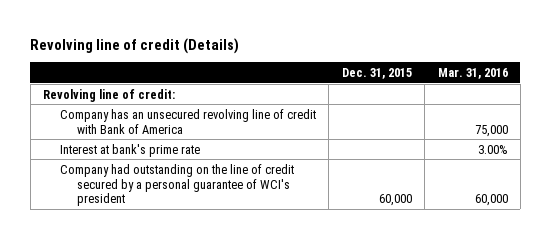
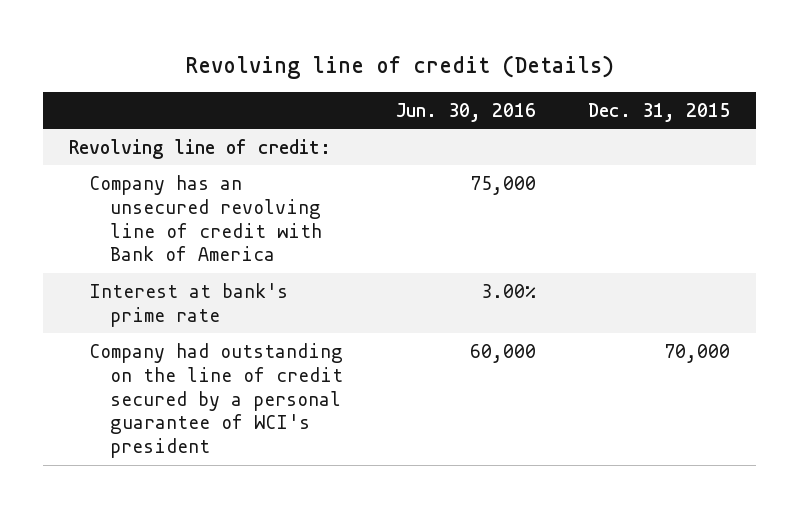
[437,67,508,79] Mar. 31, 2016 -> none
none -> [395,102,536,122] Jun. 30, 2016
[378,194,412,207] 60,000 -> [664,343,731,363] 70,000

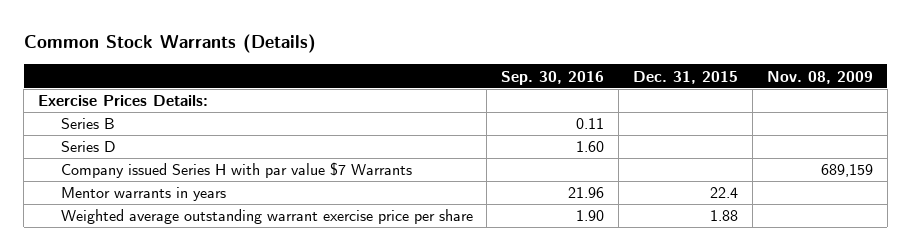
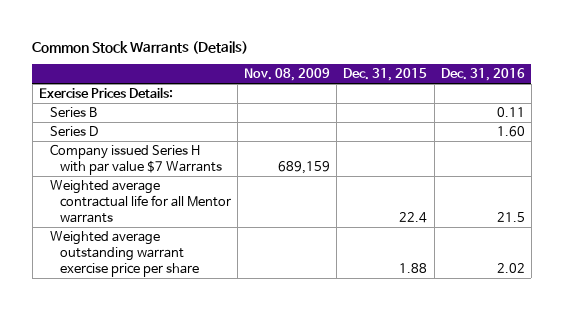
[501,70,605,85] Sep. 30, 2016 -> none
none -> [440,68,525,82] Dec. 31, 2016
[60,187,226,202] Mentor warrants in years -> [49,180,232,223] Weighted average contractual life for all Mentor warrants

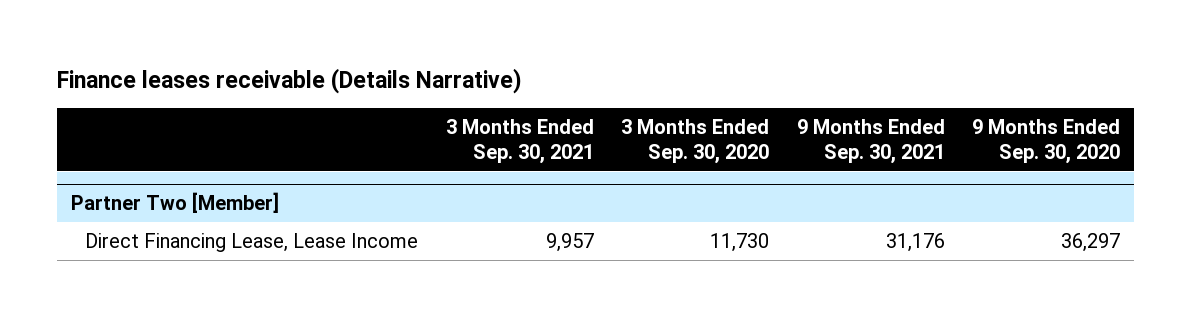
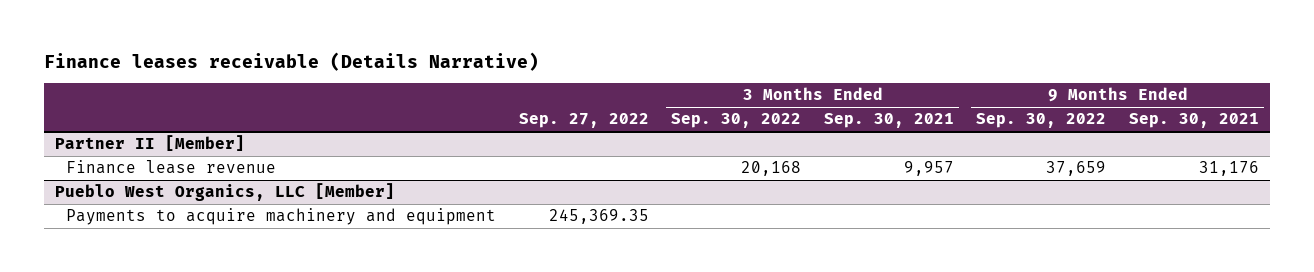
[621,119,770,164] 3 Months Ended Sep. 30, 2020 -> none
[972,119,1121,164] 9 Months Ended Sep. 30, 2020 -> none
none -> [518,113,649,129] Sep. 27, 2022
none -> [671,113,802,129] Sep. 30, 2022
none -> [976,113,1107,129] Sep. 30, 2022
[70,192,279,214] Partner Two [Member] -> [55,135,246,152] Partner II [Member]
[85,233,419,253] Direct Financing Lease, Lease Income -> [66,160,277,175] Finance lease revenue
none -> [55,183,396,202] Pueblo West Organics, LLC [Member]
none -> [66,208,497,226] Payments to acquire machinery and equipment

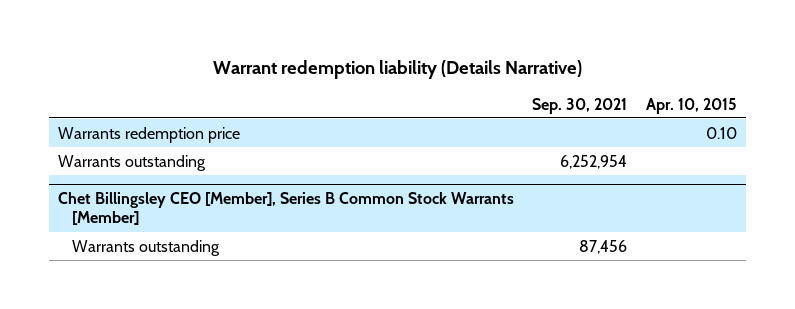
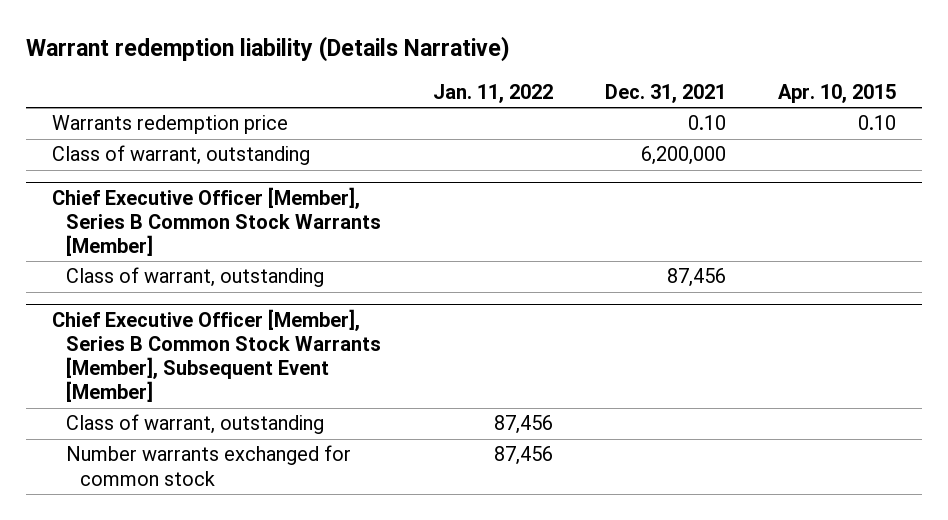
[532,97,628,114] Sep. 30, 2021 -> none
none -> [433,83,554,103] Jan. 11, 2022
none -> [605,83,727,103] Dec. 31, 2021
[57,192,514,226] Chet Billingsley CEO [Member], Series B Common Stock Warrants [Member] -> none
[71,239,220,256] Warrants outstanding -> none
[57,154,206,171] Warrants outstanding -> [51,145,310,166] Class of warrant, outstanding
none -> [51,186,381,257] Chief Executive Officer [Member], Series B Common Stock Warrants [Member]
none -> [65,267,324,288] Class of warrant, outstanding
none -> [51,308,381,403] Chief Executive Officer [Member], Series B Common Stock Warrants [Member], Subsequent Event [Member]
none -> [65,414,324,435] Class of warrant, outstanding
none -> [65,445,351,486] Number warrants exchanged for common stock

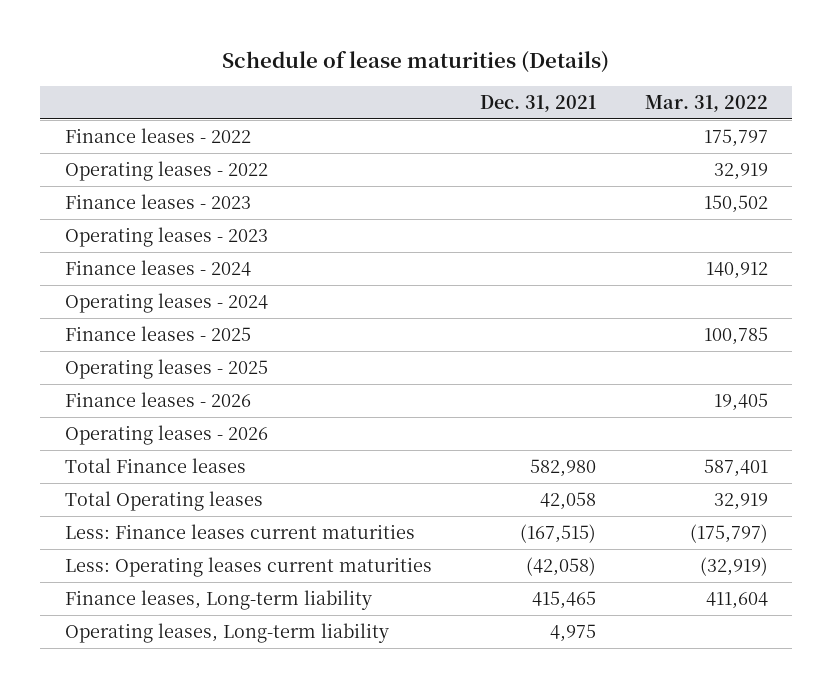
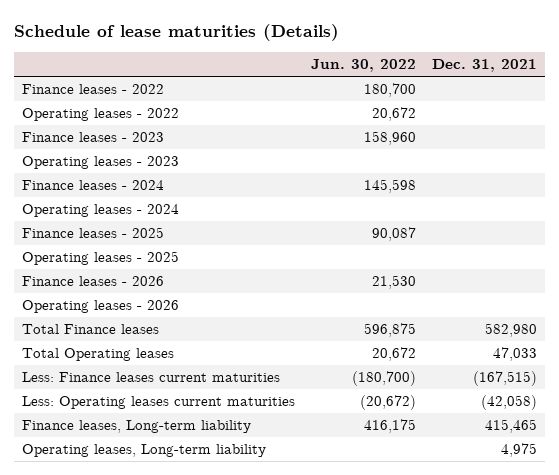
[645,94,769,112] Mar. 31, 2022 -> none
none -> [310,59,416,73] Jun. 30, 2022
[540,491,597,510] 42,058 -> [492,347,537,362] 47,033

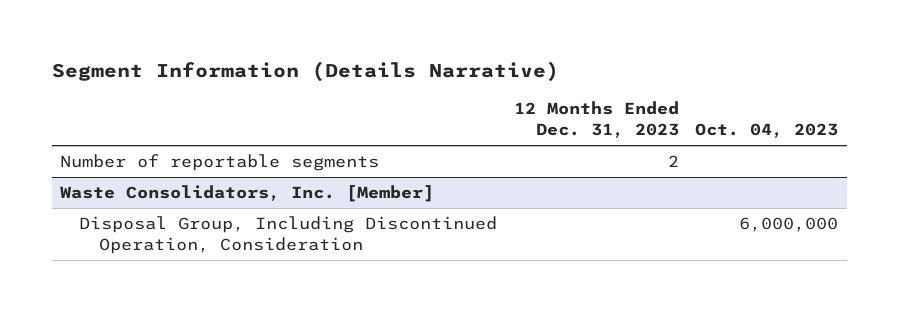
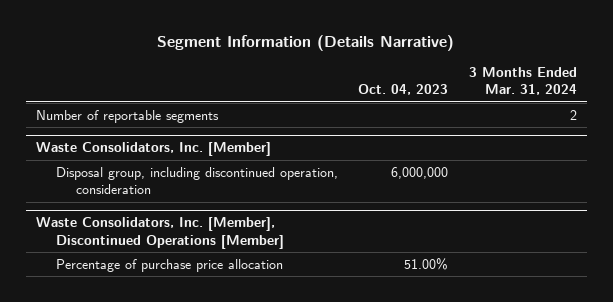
[513,101,679,139] 12 Months Ended Dec. 31, 2023 -> none
none -> [468,66,577,96] 3 Months Ended Mar. 31, 2024
[79,216,498,255] Disposal Group, Including Discontinued Operation, Consideration -> [55,166,338,195] Disposal group, including discontinued operation, consideration
none -> [35,217,284,249] Waste Consolidators, Inc. [Member], Discontinued Operations [Member]
none -> [55,258,283,272] Percentage of purchase price allocation

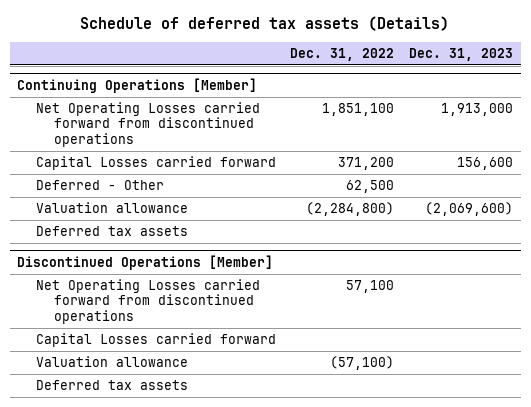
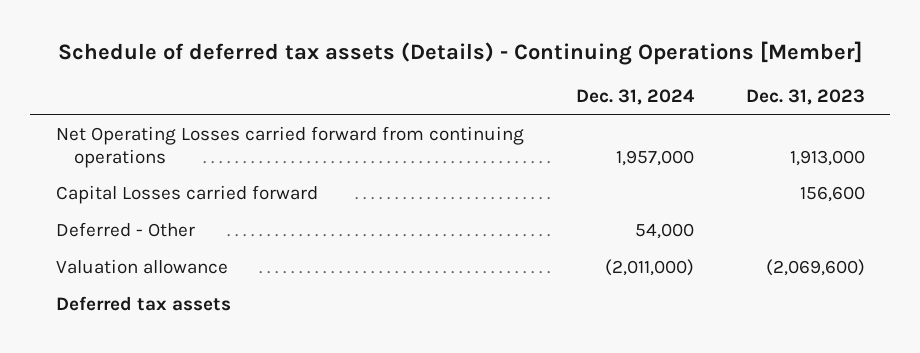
[80,16,450,32] Schedule of deferred tax assets (Details) -> [58,40,863,65] Schedule of deferred tax assets (Details) - Continuing Operations [Member]
[290,47,395,61] Dec. 31, 2022 -> none
none -> [575,89,695,106] Dec. 31, 2024
[17,77,258,93] Continuing Operations [Member] -> none
[35,102,260,147] Net Operating Losses carried forward from discontinued operations -> [55,126,524,168] Net Operating Losses carried forward from continuing operations
[17,254,274,270] Discontinued Operations [Member] -> none
[35,279,260,324] Net Operating Losses carried forward from discontinued operations -> none
[35,333,276,348] Capital Losses carried forward -> none
[35,356,188,368] Valuation allowance -> none
[35,380,188,391] Deferred tax assets -> none

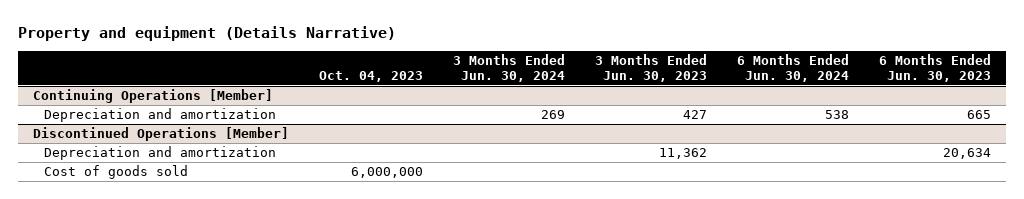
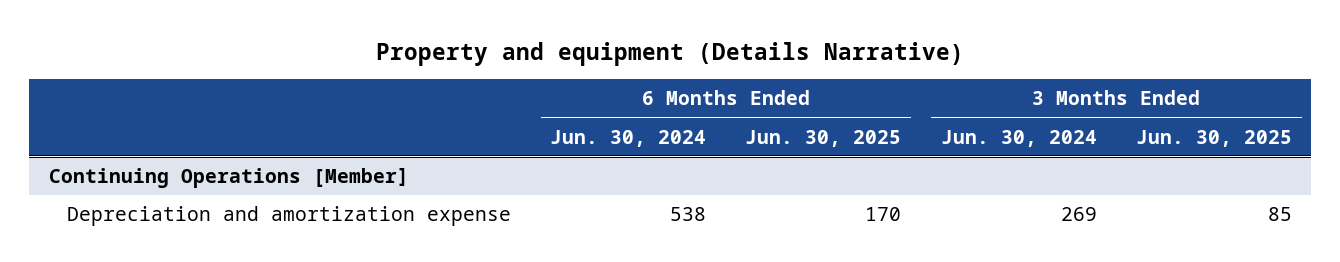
[318,70,423,82] Oct. 04, 2023 -> none
[594,53,707,82] 3 Months Ended Jun. 30, 2023 -> none
[879,53,992,82] 6 Months Ended Jun. 30, 2023 -> none
none -> [745,129,902,147] Jun. 30, 2025
none -> [1135,129,1292,147] Jun. 30, 2025
[32,127,289,142] Discontinued Operations [Member] -> none
[44,146,277,161] Depreciation and amortization -> none
[44,165,189,180] Cost of goods sold -> none
[44,108,277,123] Depreciation and amortization -> [67,206,512,227] Depreciation and amortization expense

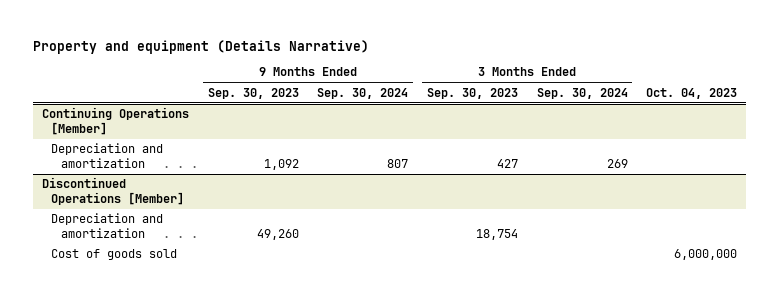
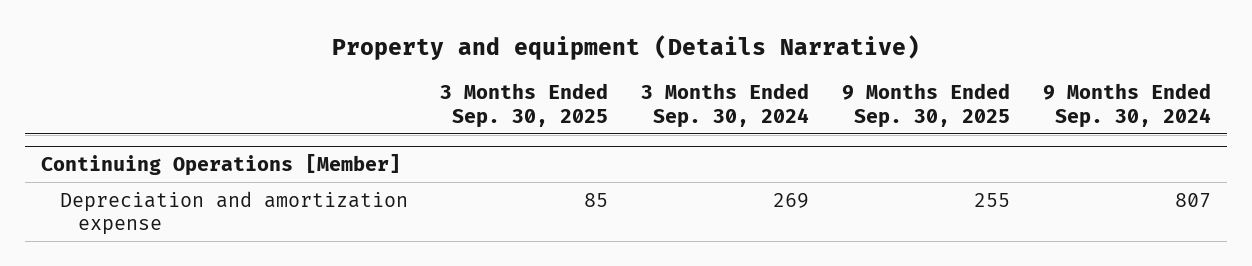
[207,87,299,99] Sep. 30, 2023 -> none
[426,87,518,99] Sep. 30, 2023 -> none
[646,87,738,99] Oct. 04, 2023 -> none
none -> [440,83,609,128] 3 Months Ended Sep. 30, 2025
none -> [841,83,1010,128] 9 Months Ended Sep. 30, 2025
[42,177,185,205] Discontinued Operations [Member] -> none
[51,213,164,238] Depreciation and amortization -> none
[51,249,178,261] Cost of goods sold -> none
[51,143,164,168] Depreciation and amortization -> [59,190,408,236] Depreciation and amortization expense

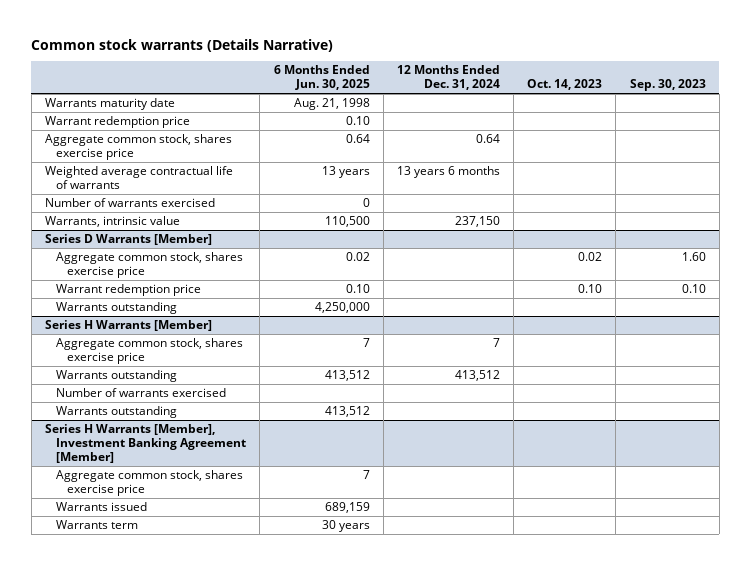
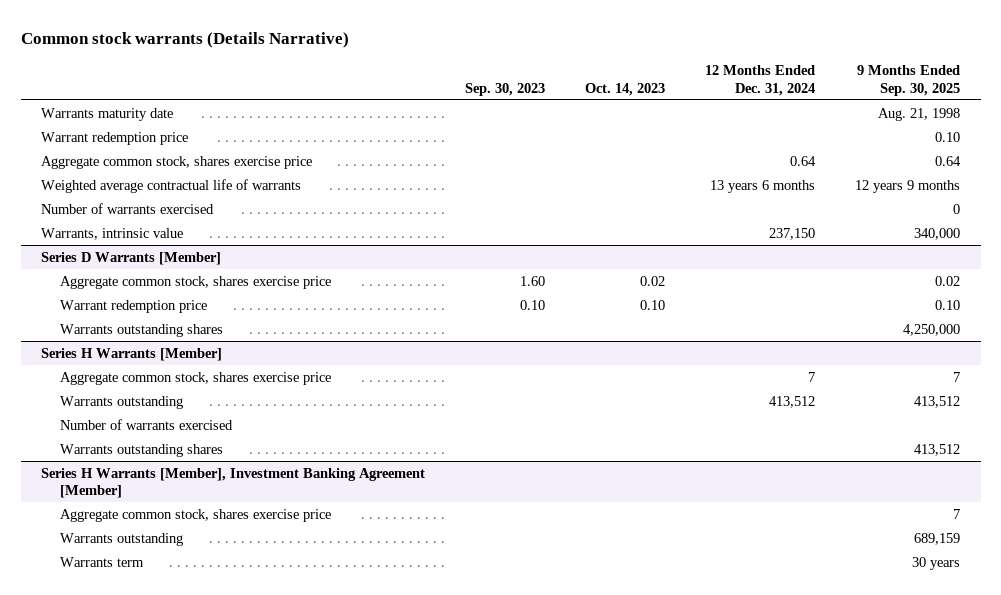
[273,65,370,91] 6 Months Ended Jun. 30, 2025 -> none
none -> [857,64,961,96] 9 Months Ended Sep. 30, 2025
[56,302,178,315] Warrants outstanding -> [60,323,224,337] Warrants outstanding shares
[56,406,178,419] Warrants outstanding -> [60,443,224,457] Warrants outstanding shares
[56,502,148,512] Warrants issued -> [60,532,184,546] Warrants outstanding

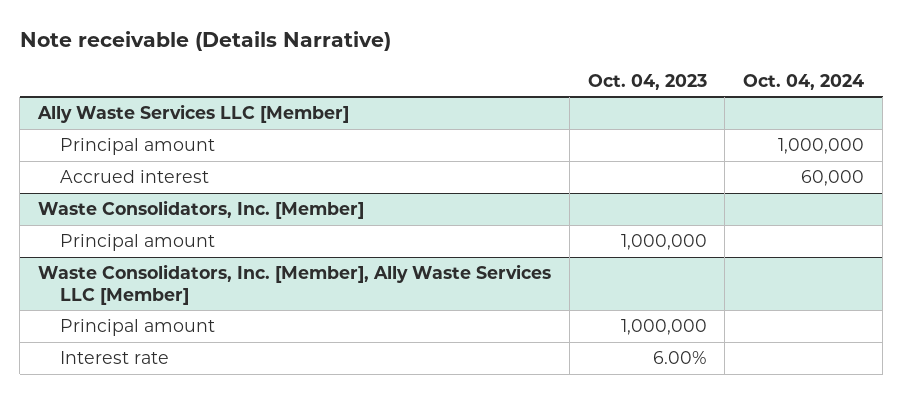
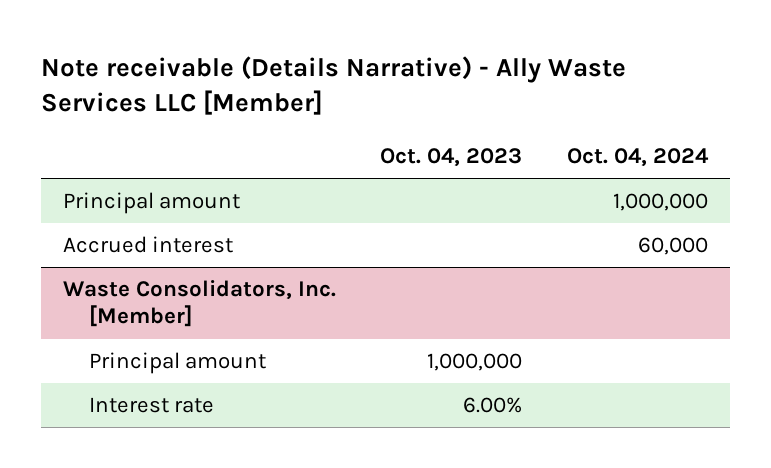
[19,31,391,52] Note receivable (Details Narrative) -> [41,56,627,116] Note receivable (Details Narrative) - Ally Waste Services LLC [Member]
[37,103,350,123] Ally Waste Services LLC [Member] -> none
[38,263,552,305] Waste Consolidators, Inc. [Member], Ally Waste Services LLC [Member] -> none
[60,318,216,336] Principal amount -> none
[60,350,170,364] Interest rate -> none
none -> [89,397,215,414] Interest rate

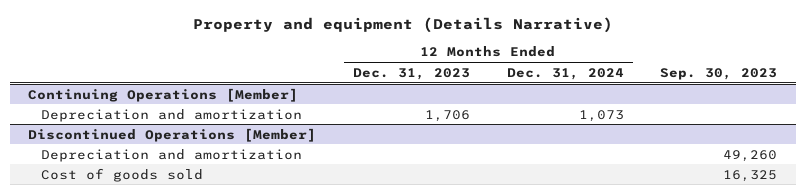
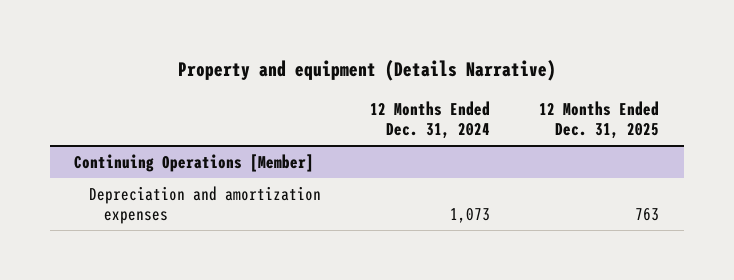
[352,67,470,80] Dec. 31, 2023 -> none
[660,67,778,80] Sep. 30, 2023 -> none
none -> [539,101,660,140] 12 Months Ended Dec. 31, 2025
[28,127,317,142] Discontinued Operations [Member] -> none
[40,148,302,162] Depreciation and amortization -> none
[40,167,203,182] Cost of goods sold -> none
[40,108,302,122] Depreciation and amortization -> [89,185,322,224] Depreciation and amortization expenses

